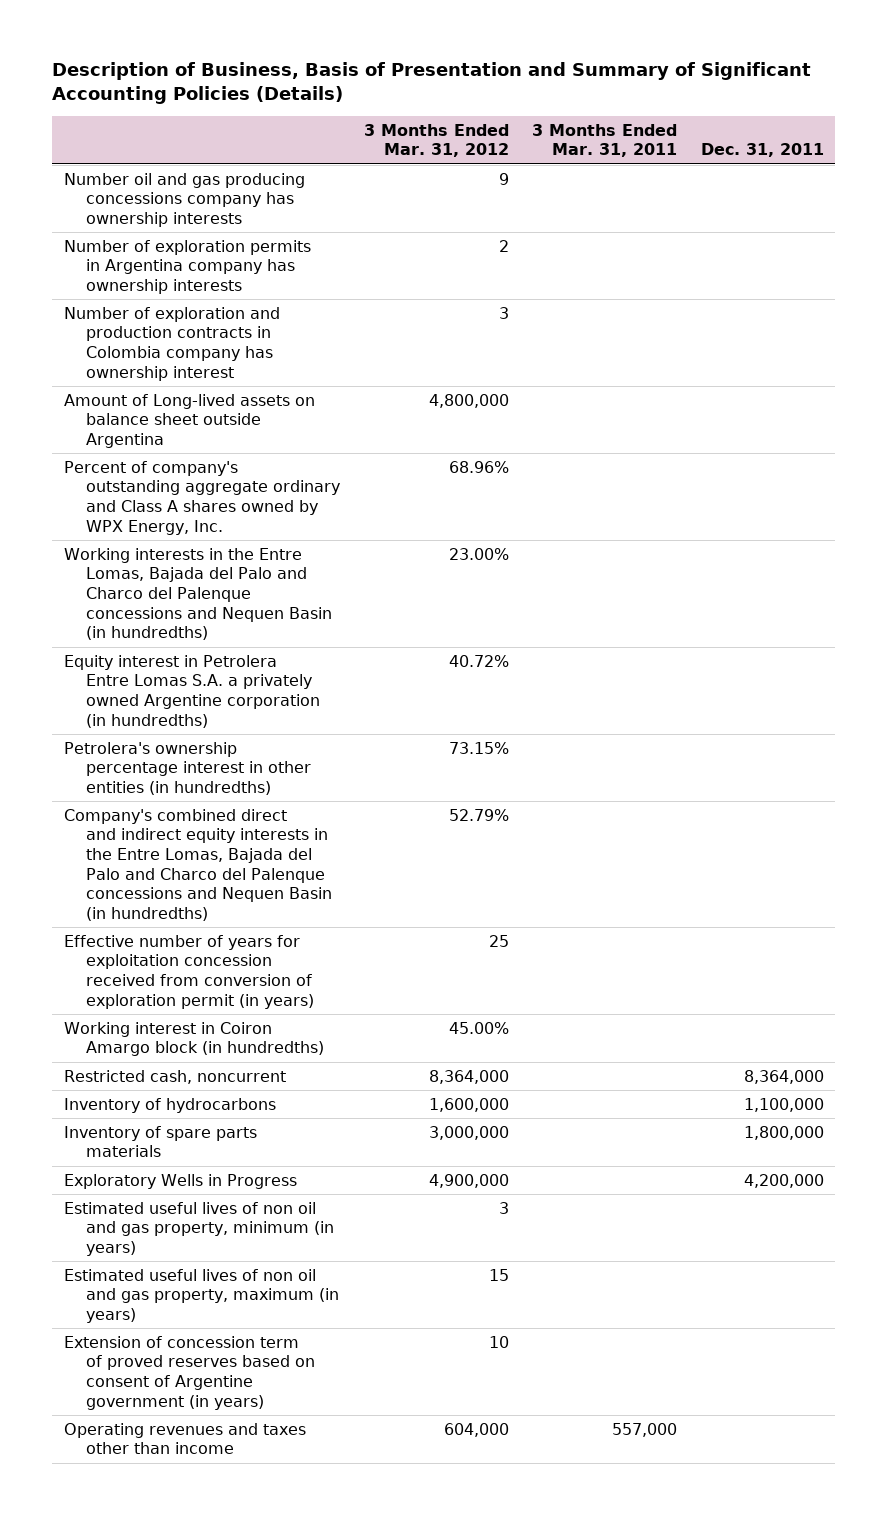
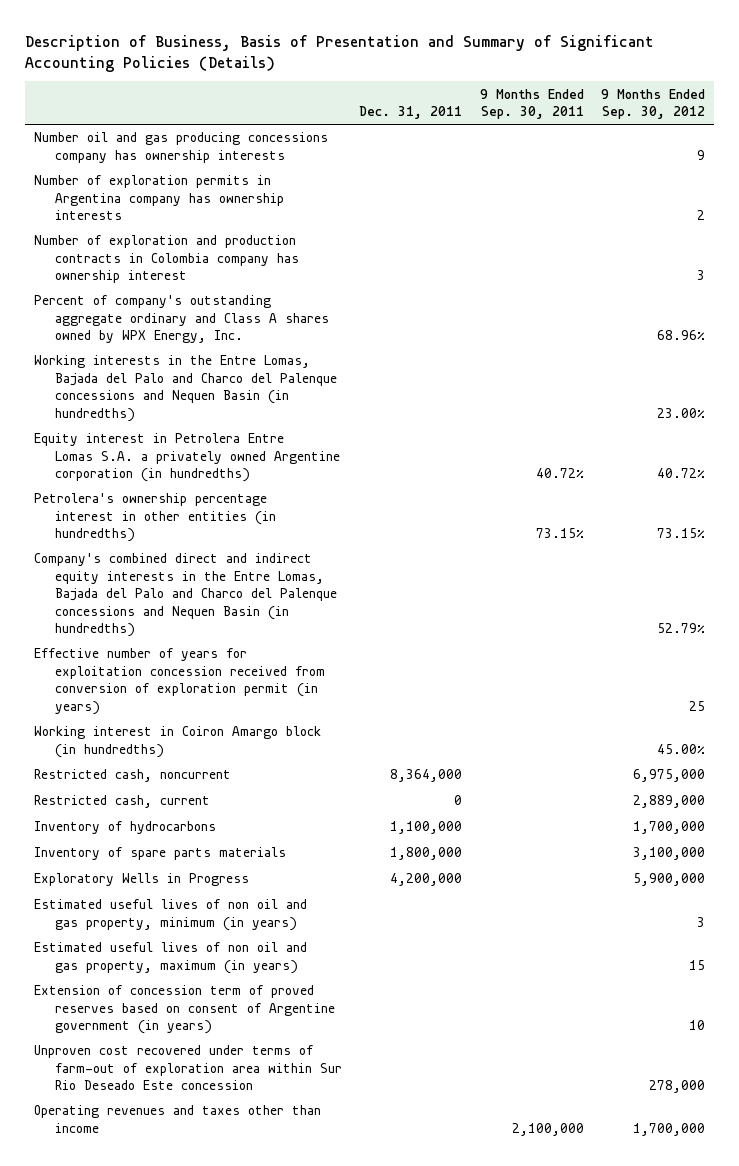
[363,123,509,158] 3 Months Ended Mar. 31, 2012 -> none
[532,123,678,158] 3 Months Ended Mar. 31, 2011 -> none
none -> [479,88,584,120] 9 Months Ended Sep. 30, 2011
none -> [601,88,706,120] 9 Months Ended Sep. 30, 2012
[64,393,316,448] Amount of Long-lived assets on balance sheet outside Argentina -> none
none -> [34,795,211,809] Restricted cash, current
none -> [34,1045,342,1091] Unproven cost recovered under terms of farm-out of exploration area within Sur Rio Deseado Este concession

